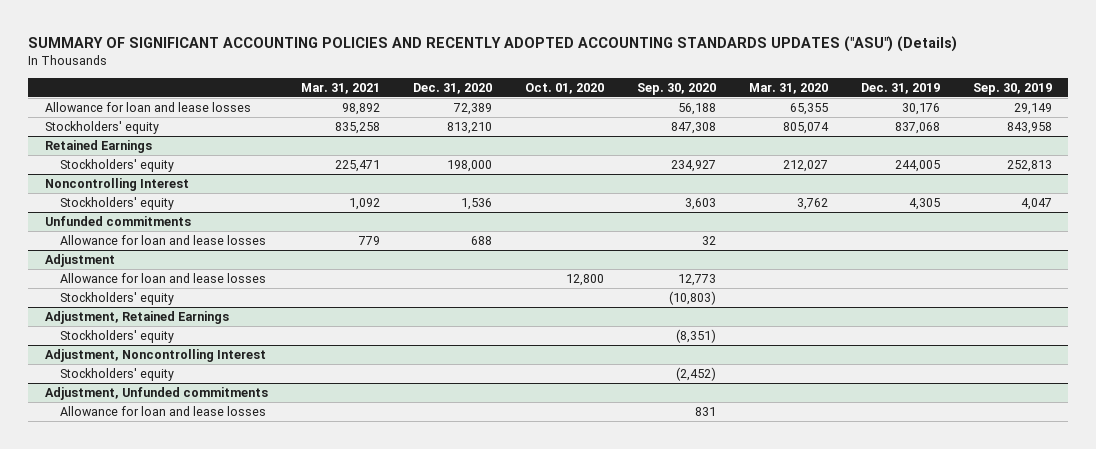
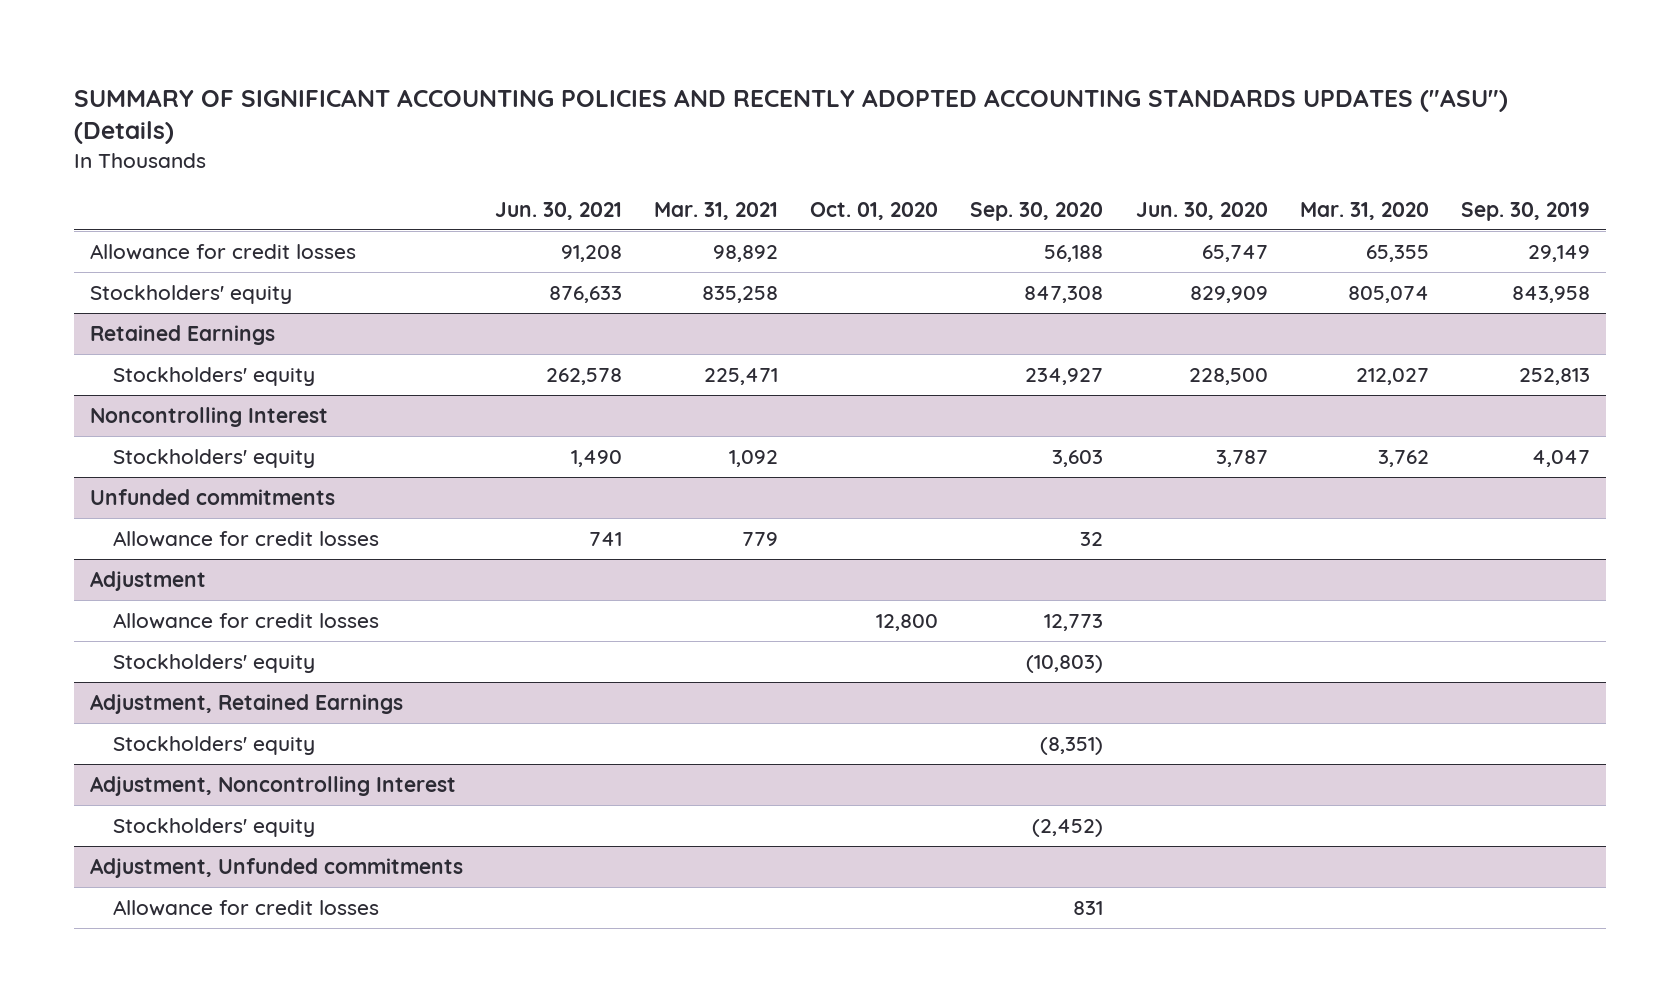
[412,82,492,94] Dec. 31, 2020 -> none
[860,82,940,94] Dec. 31, 2019 -> none
none -> [495,201,623,220] Jun. 30, 2021
none -> [1135,201,1268,220] Jun. 30, 2020
[44,102,251,113] Allowance for loan and lease losses -> [89,243,356,260] Allowance for credit losses
[60,235,267,246] Allowance for loan and lease losses -> [112,530,379,547] Allowance for credit losses
[60,273,267,284] Allowance for loan and lease losses -> [112,612,379,629] Allowance for credit losses
[60,406,267,417] Allowance for loan and lease losses -> [112,899,379,916] Allowance for credit losses

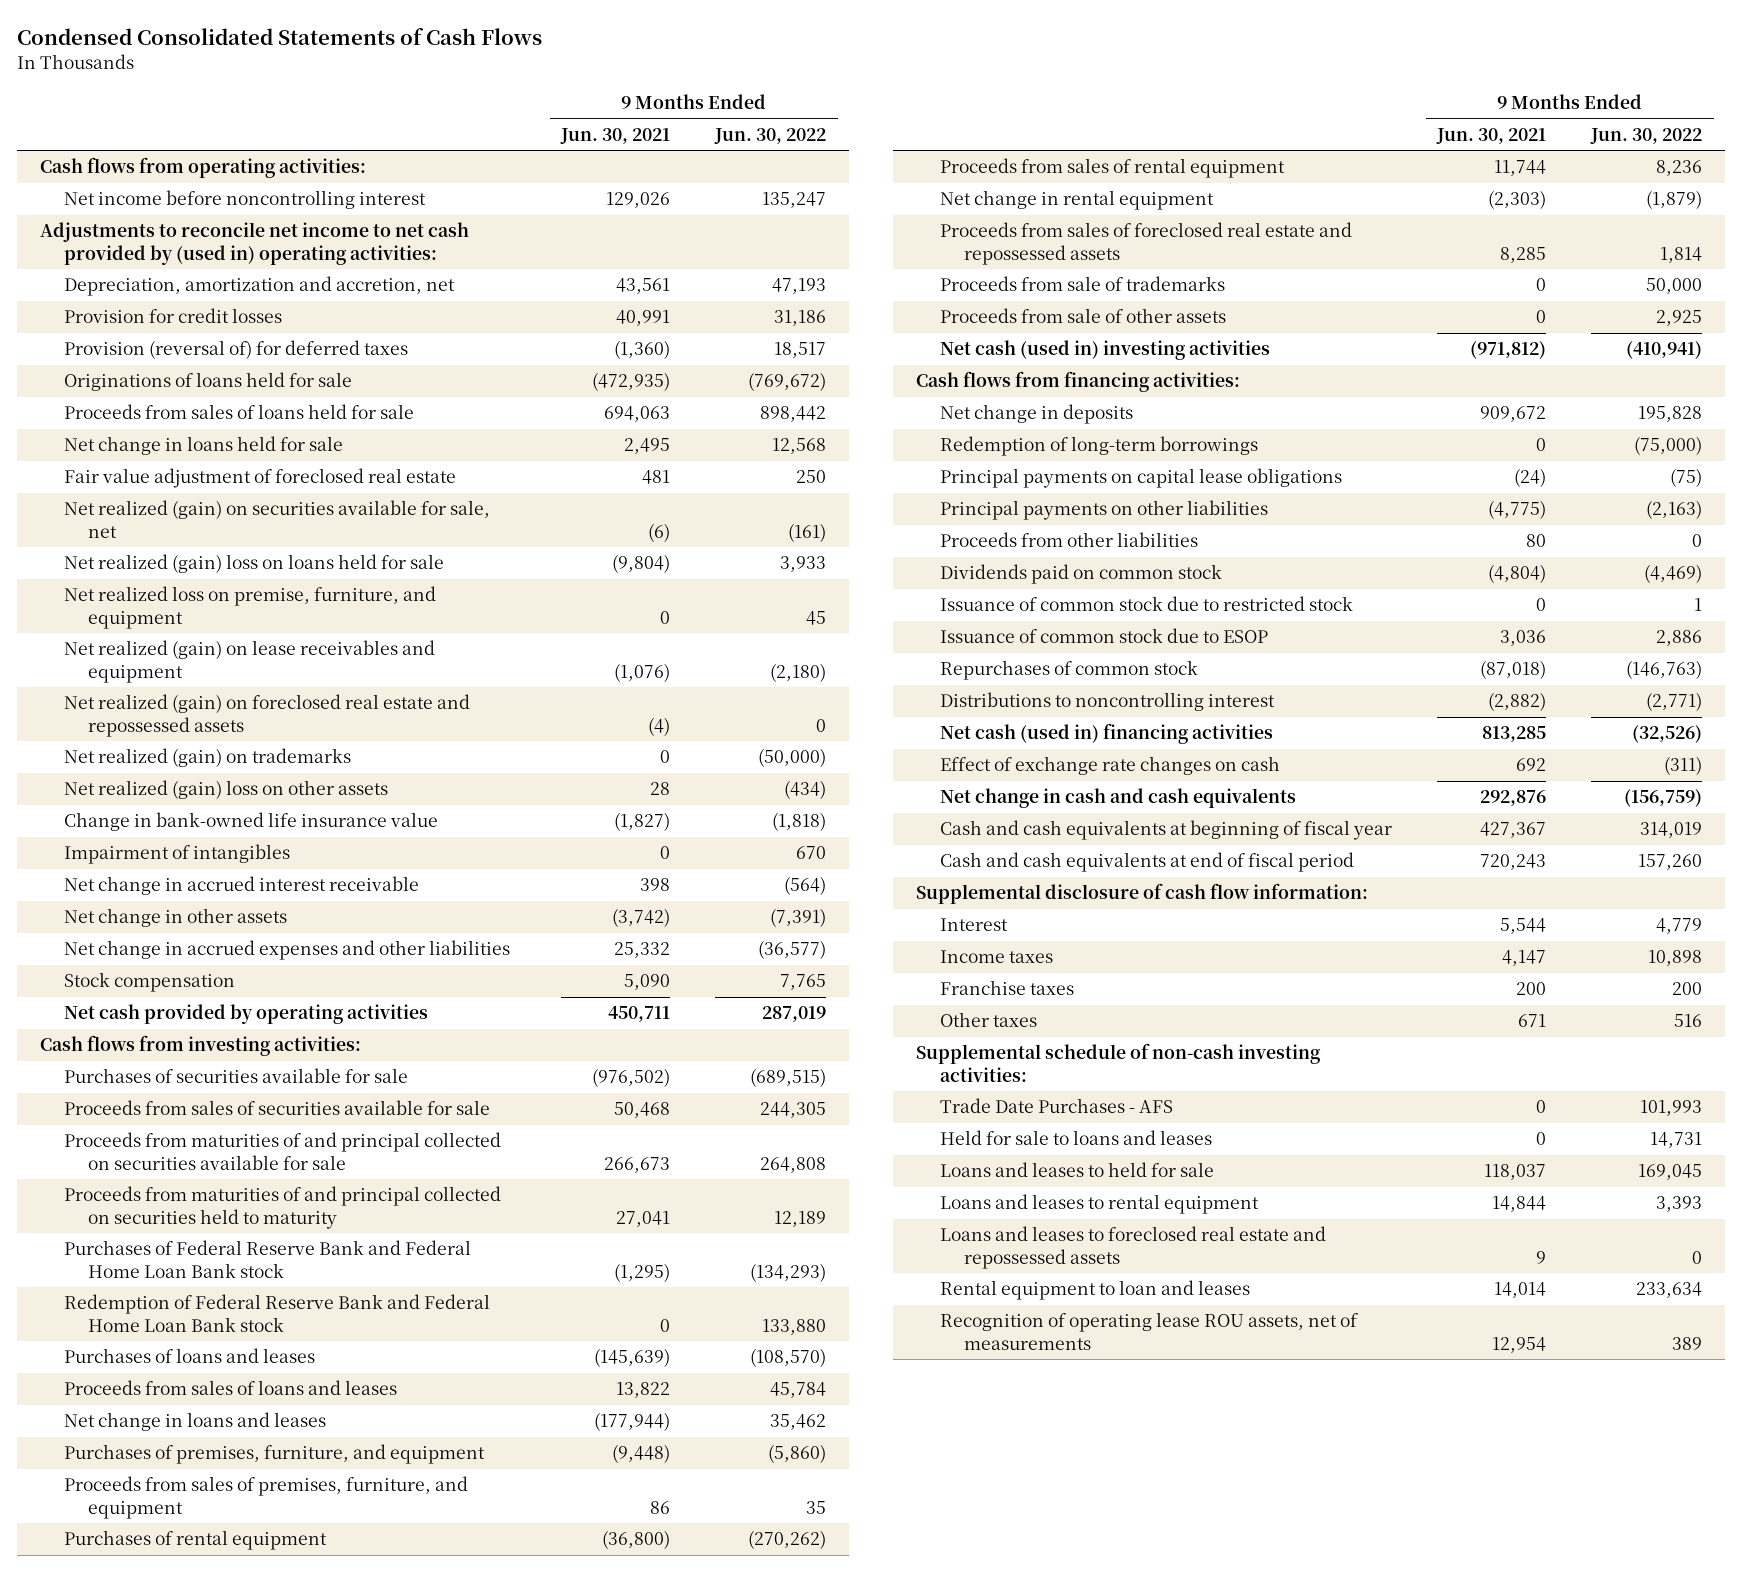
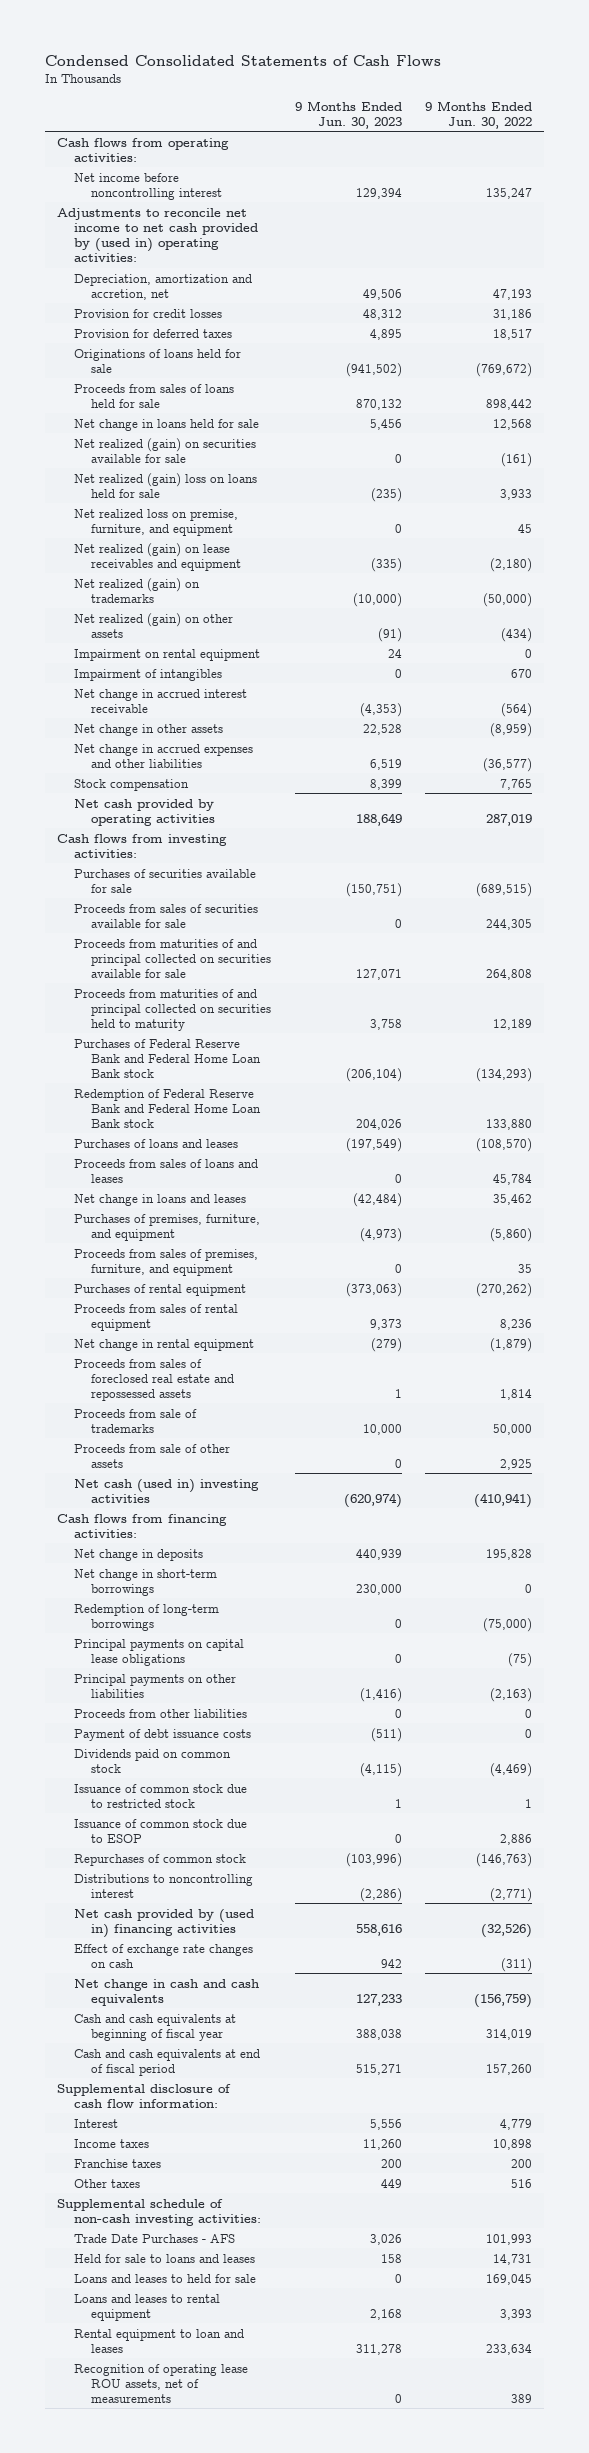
[560,127,671,144] Jun. 30, 2021 -> none
none -> [294,100,402,129] 9 Months Ended Jun. 30, 2023
[63,340,408,360] Provision (reversal of) for deferred taxes -> [74,328,233,338] Provision for deferred taxes
[63,468,456,489] Fair value adjustment of foreclosed real estate -> none
[63,500,490,538] Net realized (gain) on securities available for sale, net -> [74,437,257,463] Net realized (gain) on securities available for sale
[63,694,470,737] Net realized (gain) on foreclosed real estate and repossessed assets -> none
[63,812,438,832] Change in bank-owned life insurance value -> none
[63,780,388,800] Net realized (gain) loss on other assets -> [74,612,234,638] Net realized (gain) on other assets
none -> [74,648,261,661] Impairment on rental equipment
[770,908,827,928] (7,391) -> [490,722,533,737] (8,959)
none -> [74,1568,218,1596] Net change in short-term borrowings
none -> [74,1728,252,1741] Payment of debt issuance costs
[939,723,1273,745] Net cash (used in) financing activities -> [74,1908,255,1938] Net cash provided by (used in) financing activities
[939,1226,1326,1269] Loans and leases to foreclosed real estate and repossessed assets -> none

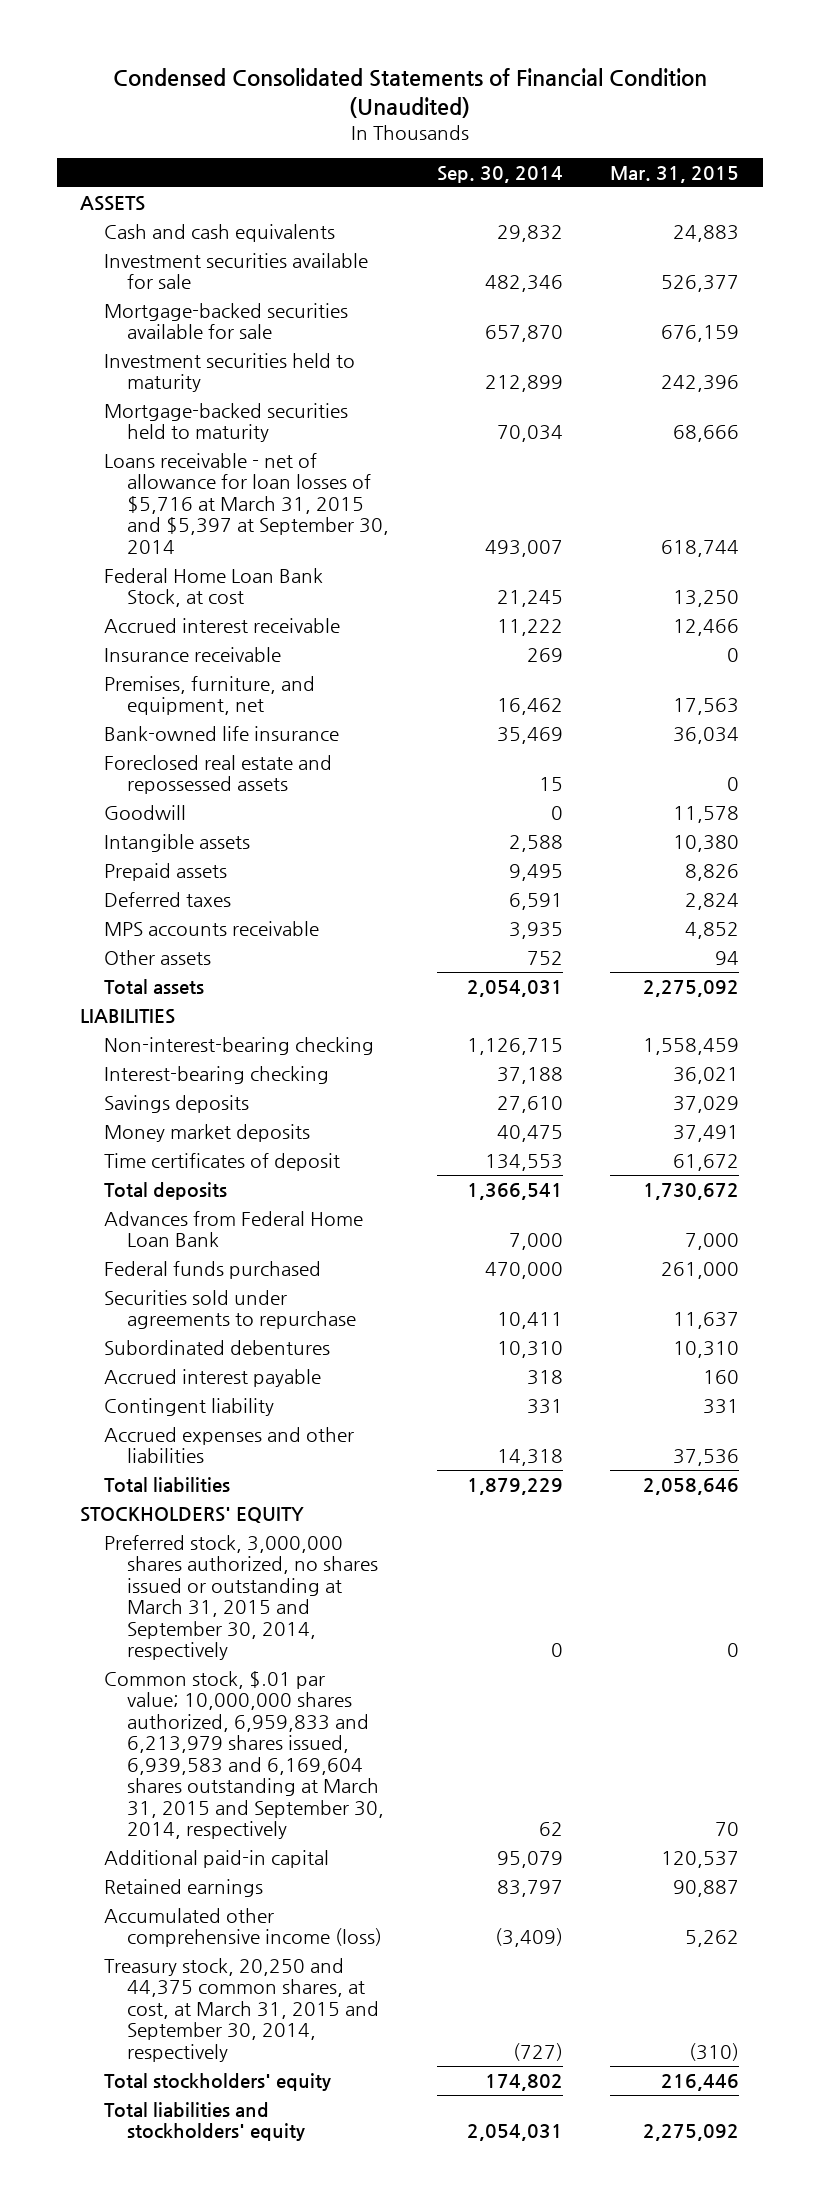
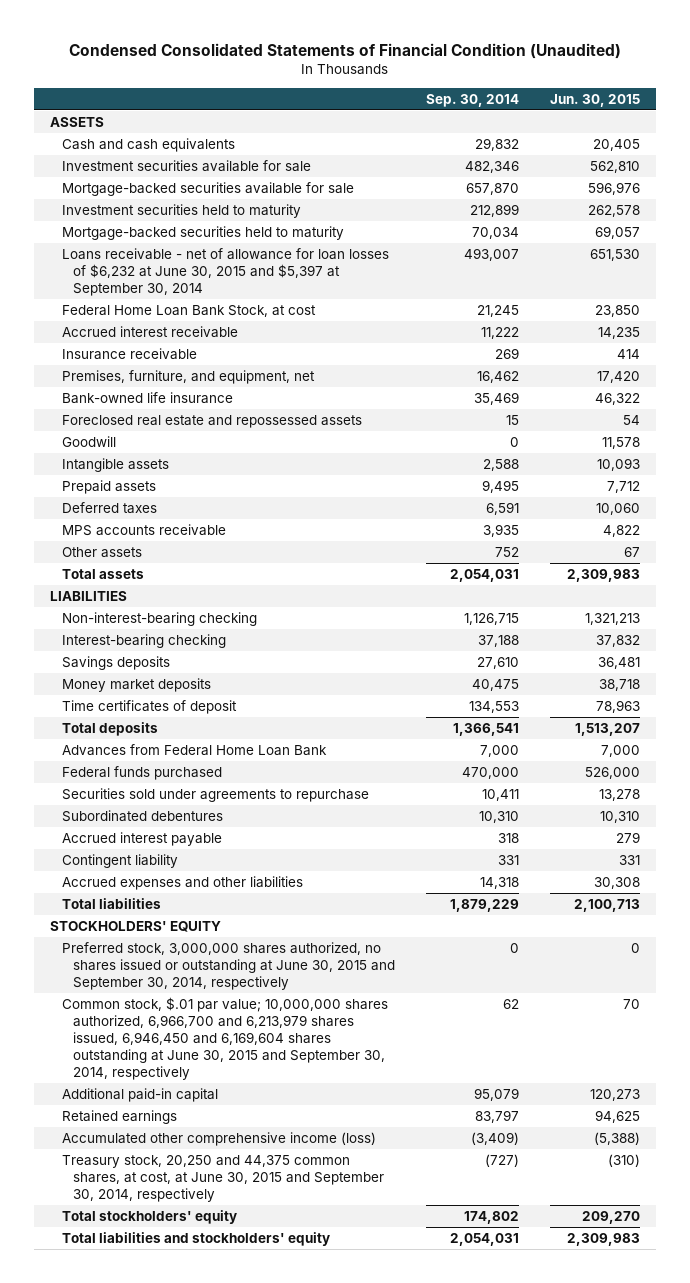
[610,165,740,183] Mar. 31, 2015 -> none
none -> [550,93,641,107] Jun. 30, 2015
[103,452,390,554] Loans receivable - net of allowance for loan losses of $5,716 at March 31, 2015 and $5,397 at September 30, 2014 -> [61,248,389,297] Loans receivable - net of allowance for loan losses of $6,232 at June 30, 2015 and $5,397 at September 30, 2014
[103,1534,379,1661] Preferred stock, 3,000,000 shares authorized, no shares issued or outstanding at March 31, 2015 and September 30, 2014, respectively -> [61,942,396,991] Preferred stock, 3,000,000 shares authorized, no shares issued or outstanding at June 30, 2015 and September 30, 2014, respectively
[103,1670,385,1839] Common stock, $.01 par value; 10,000,000 shares authorized, 6,959,833 and 6,213,979 shares issued, 6,939,583 and 6,169,604 shares outstanding at March 31, 2015 and September 30, 2014, respectively -> [61,997,388,1081] Common stock, $.01 par value; 10,000,000 shares authorized, 6,966,700 and 6,213,979 shares issued, 6,946,450 and 6,169,604 shares outstanding at June 30, 2015 and September 30, 2014, respectively
[103,1957,380,2062] Treasury stock, 20,250 and 44,375 common shares, at cost, at March 31, 2015 and September 30, 2014, respectively -> [61,1155,385,1203] Treasury stock, 20,250 and 44,375 common shares, at cost, at June 30, 2015 and September 30, 2014, respectively

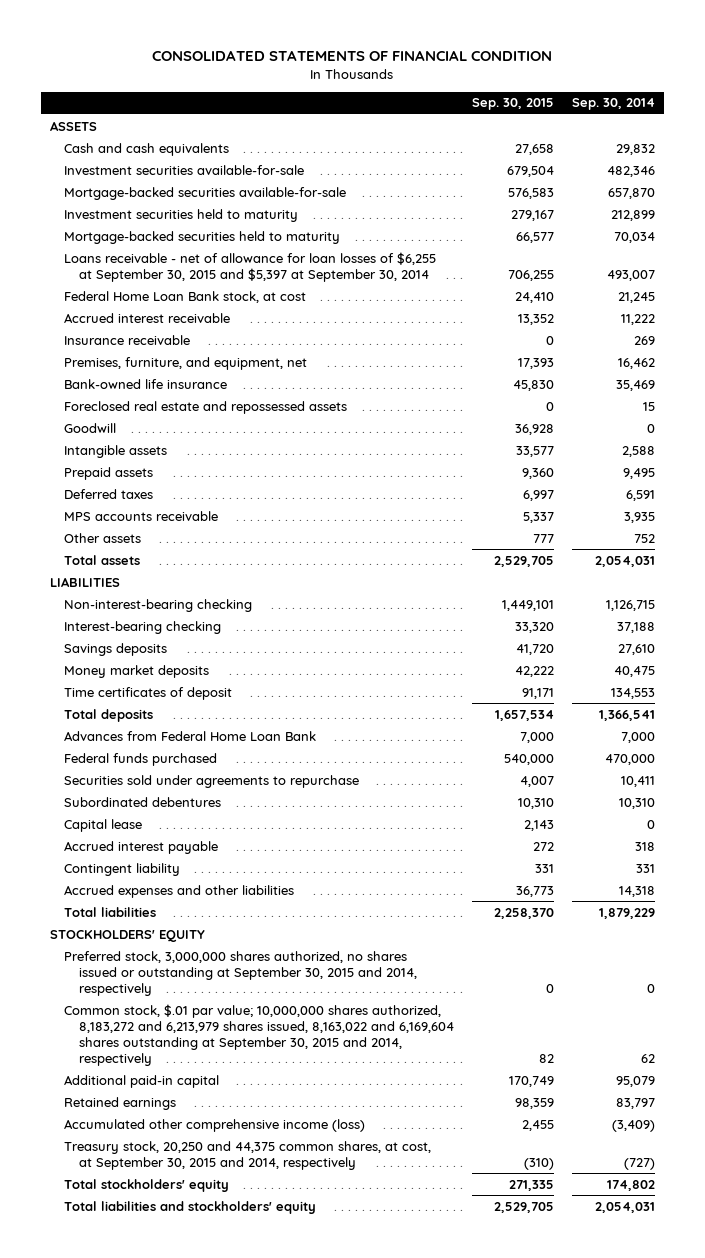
[69,42,622,59] Condensed Consolidated Statements of Financial Condition (Unaudited) -> [152,50,553,62] CONSOLIDATED STATEMENTS OF FINANCIAL CONDITION
[550,93,641,107] Jun. 30, 2015 -> none
none -> [471,98,554,111] Sep. 30, 2015
[61,160,311,173] Investment securities available for sale -> [64,164,305,175] Investment securities available-for-sale
[61,182,354,197] Mortgage-backed securities available for sale -> [64,186,347,200] Mortgage-backed securities available-for-sale
[61,248,389,297] Loans receivable - net of allowance for loan losses of $6,232 at June 30, 2015 and $5,397 at September 30, 2014 -> [64,251,437,282] Loans receivable - net of allowance for loan losses of $6,255 at September 30, 2015 and $5,397 at September 30, 2014
[61,305,316,318] Federal Home Loan Bank Stock, at cost -> [64,290,307,303] Federal Home Loan Bank stock, at cost
none -> [64,818,143,832] Capital lease
[61,942,396,991] Preferred stock, 3,000,000 shares authorized, no shares issued or outstanding at June 30, 2015 and September 30, 2014, respectively -> [64,950,418,996] Preferred stock, 3,000,000 shares authorized, no shares issued or outstanding at September 30, 2015 and 2014, respectively
[61,997,388,1081] Common stock, $.01 par value; 10,000,000 shares authorized, 6,966,700 and 6,213,979 shares issued, 6,946,450 and 6,169,604 shares outstanding at June 30, 2015 and September 30, 2014, respectively -> [64,1003,455,1066] Common stock, $.01 par value; 10,000,000 shares authorized, 8,183,272 and 6,213,979 shares issued, 8,163,022 and 6,169,604 shares outstanding at September 30, 2015 and 2014, respectively
[61,1155,385,1203] Treasury stock, 20,250 and 44,375 common shares, at cost, at June 30, 2015 and September 30, 2014, respectively -> [64,1140,432,1170] Treasury stock, 20,250 and 44,375 common shares, at cost, at September 30, 2015 and 2014, respectively

